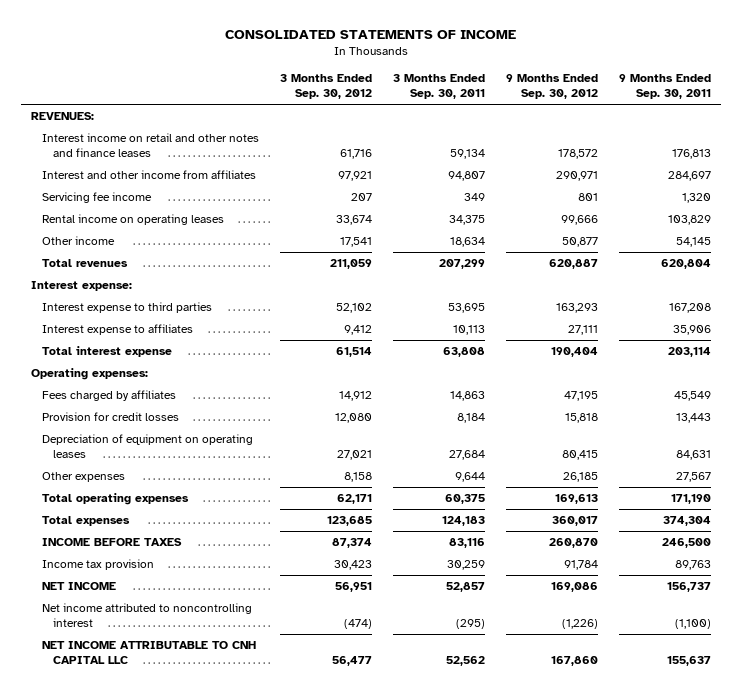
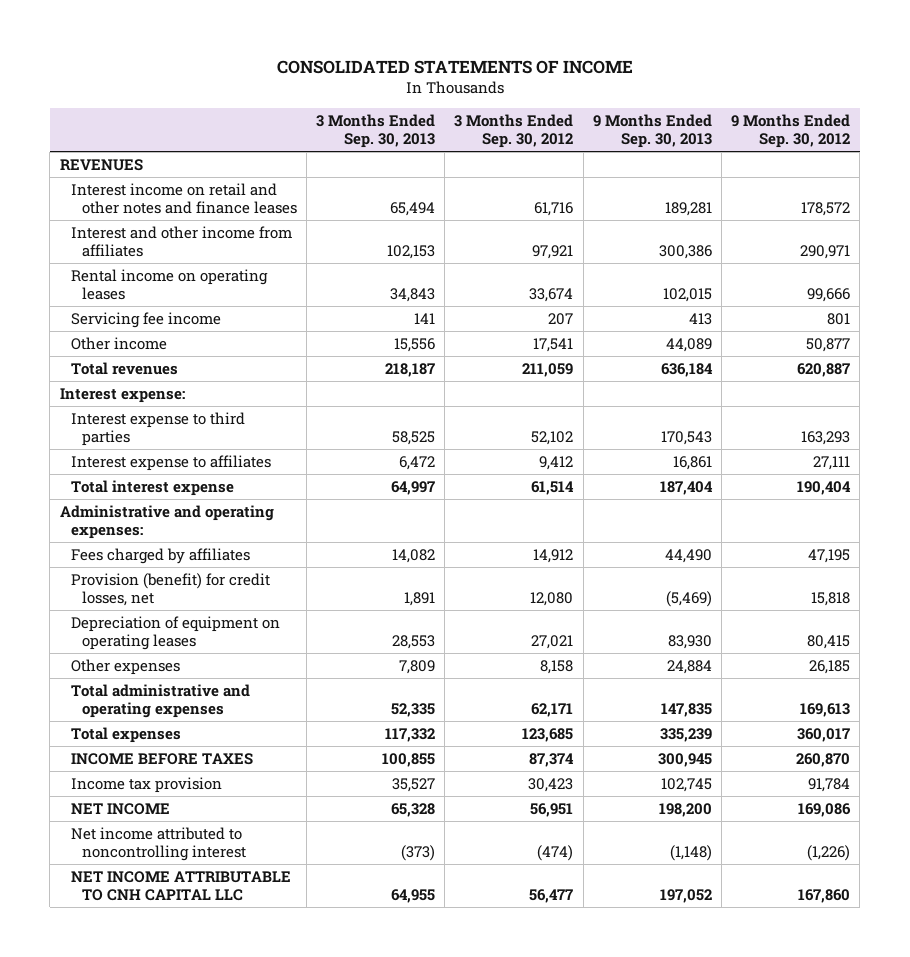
[392,74,485,99] 3 Months Ended Sep. 30, 2011 -> none
[618,74,711,99] 9 Months Ended Sep. 30, 2011 -> none
none -> [316,113,436,148] 3 Months Ended Sep. 30, 2013
none -> [592,113,712,148] 9 Months Ended Sep. 30, 2013
[31,112,95,121] REVENUES: -> [59,158,143,171] REVENUES
[42,192,153,204] Servicing fee income -> [70,311,221,328] Servicing fee income
[31,368,149,381] Operating expenses: -> [59,504,274,540] Administrative and operating expenses:
[42,412,180,422] Provision for credit losses -> [70,572,270,607] Provision (benefit) for credit losses, net
[42,493,190,506] Total operating expenses -> [70,683,250,719] Total administrative and operating expenses

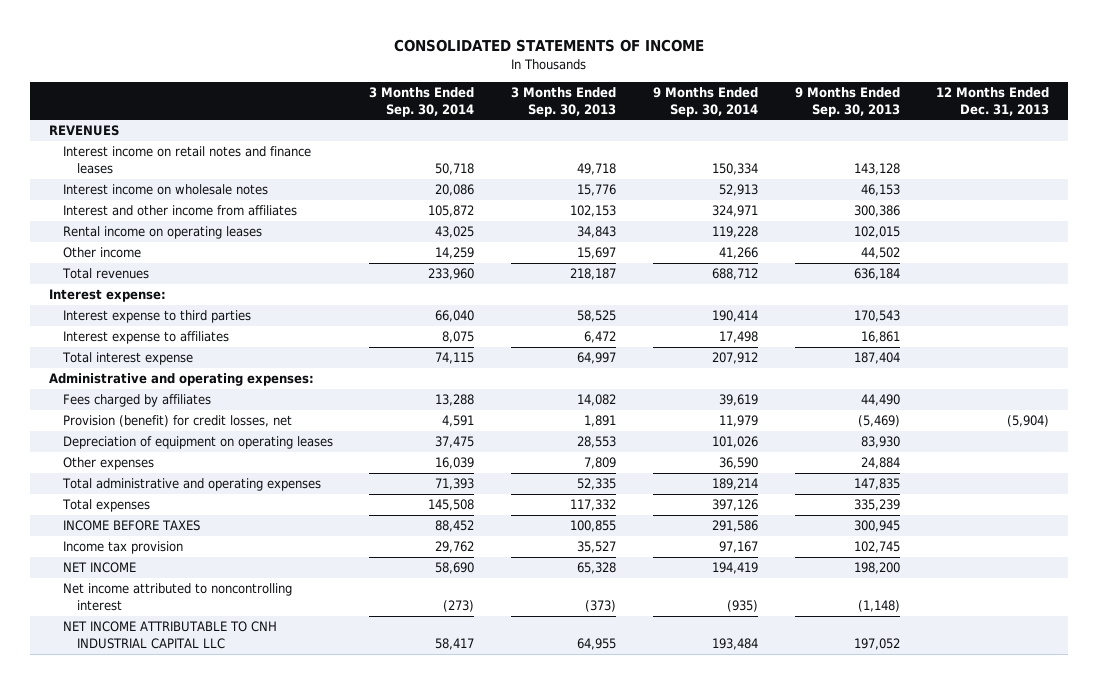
[454,113,574,148] 3 Months Ended Sep. 30, 2012 -> none
[731,113,851,148] 9 Months Ended Sep. 30, 2012 -> none
none -> [369,87,475,117] 3 Months Ended Sep. 30, 2014
none -> [652,87,758,117] 9 Months Ended Sep. 30, 2014
none -> [936,87,1050,116] 12 Months Ended Dec. 31, 2013
[70,182,297,215] Interest income on retail and other notes and finance leases -> [62,146,311,174] Interest income on retail notes and finance leases
[390,202,436,217] 65,494 -> [577,162,617,175] 49,718
[664,202,712,217] 189,281 -> [853,162,900,175] 143,128
none -> [62,184,268,196] Interest income on wholesale notes
[70,311,221,328] Servicing fee income -> none
[394,337,436,352] 15,556 -> [577,247,617,260] 15,697
[665,337,712,352] 44,089 -> [860,247,900,260] 44,502
[70,870,291,902] NET INCOME ATTRIBUTABLE TO CNH CAPITAL LLC -> [62,621,277,649] NET INCOME ATTRIBUTABLE TO CNH INDUSTRIAL CAPITAL LLC

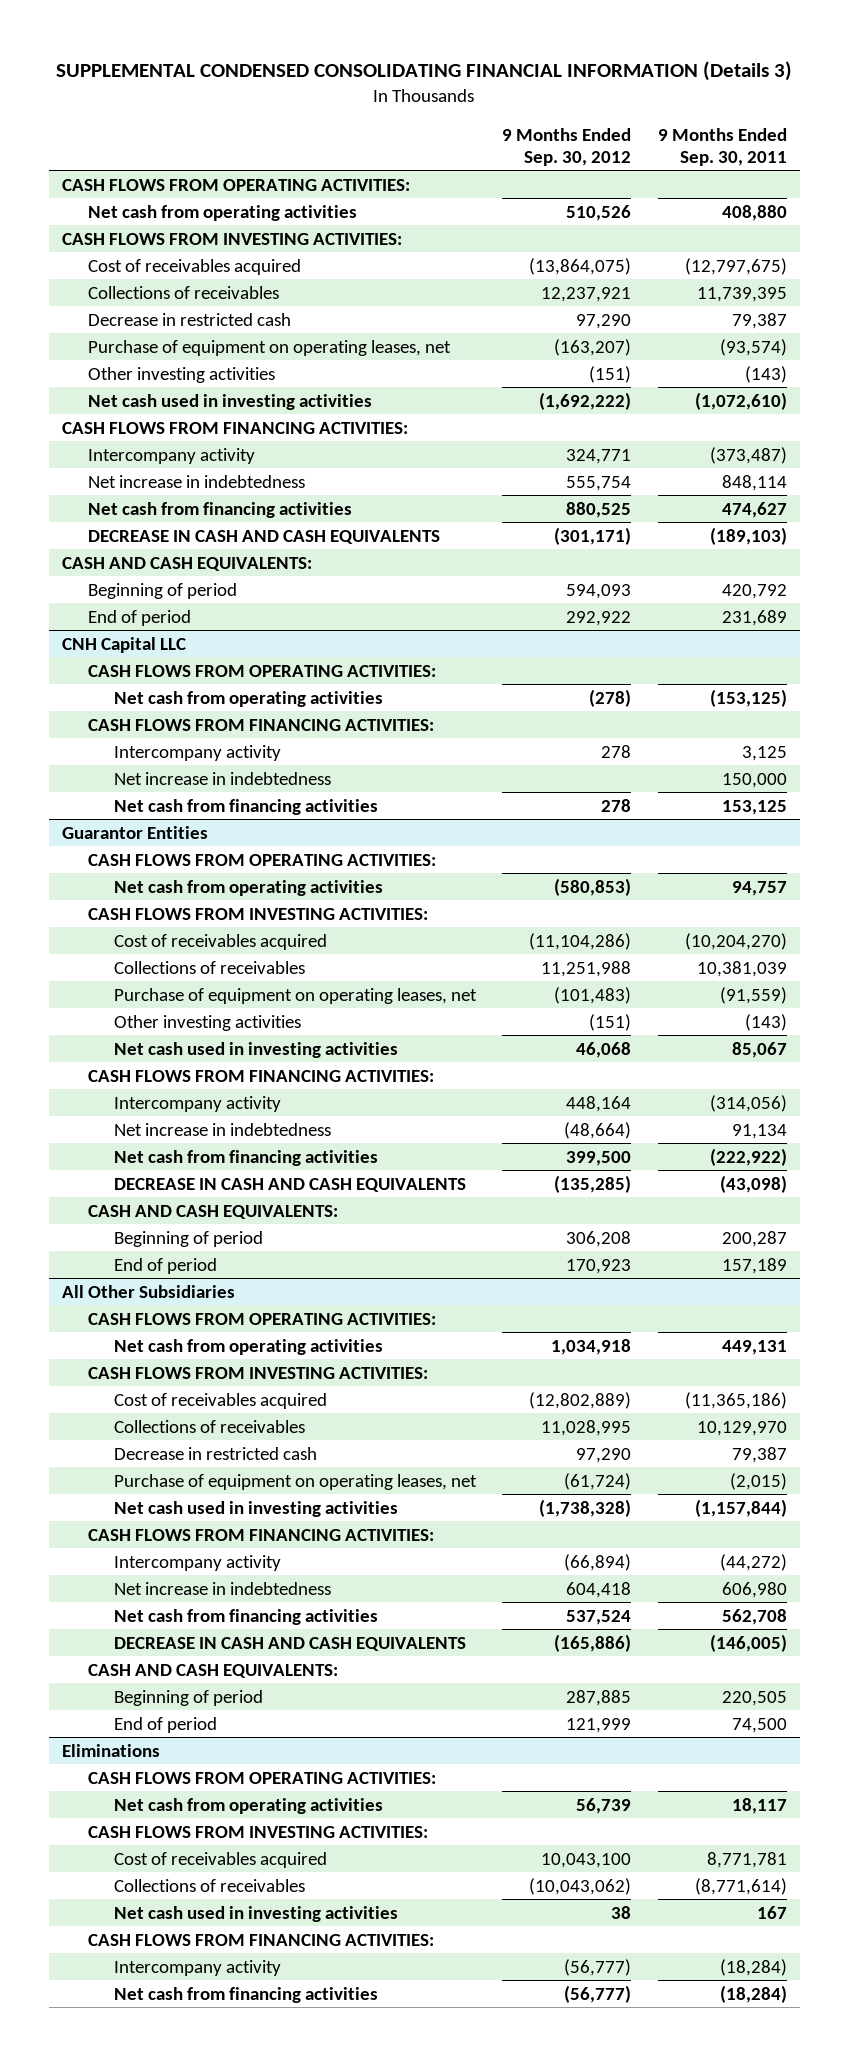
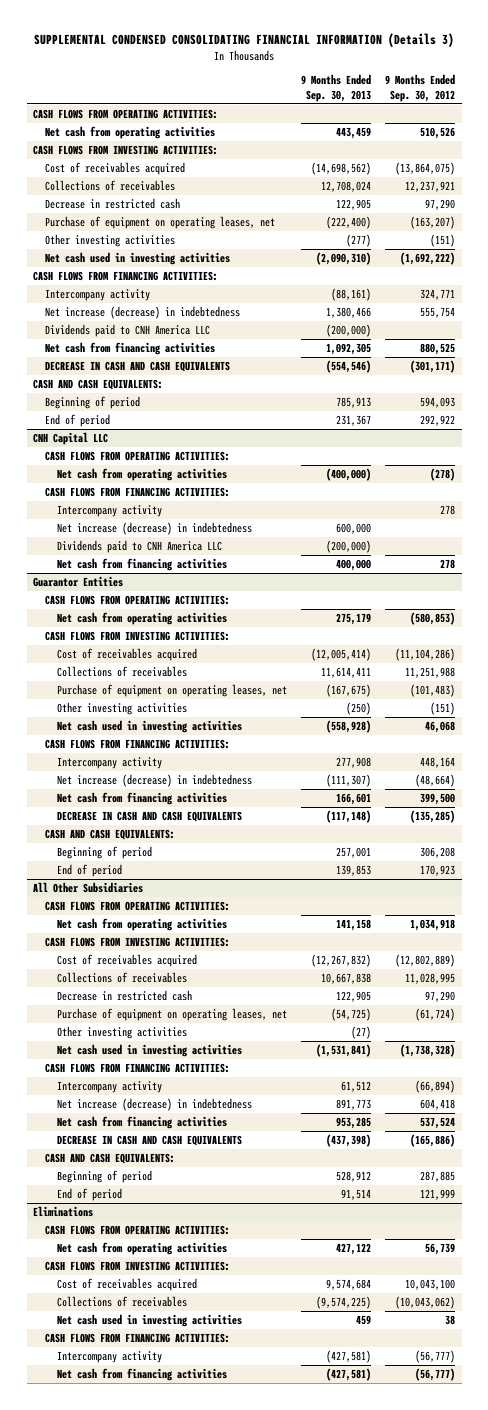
[657,127,787,166] 9 Months Ended Sep. 30, 2011 -> none
none -> [300,74,371,102] 9 Months Ended Sep. 30, 2013
[87,474,305,488] Net increase in indebtedness -> [45,305,241,319] Net increase (decrease) in indebtedness
none -> [45,323,211,337] Dividends paid to CNH America LLC
[113,771,331,785] Net increase in indebtedness -> [56,521,252,535] Net increase (decrease) in indebtedness
none -> [56,539,222,553] Dividends paid to CNH America LLC
[113,1122,331,1136] Net increase in indebtedness -> [56,773,252,787] Net increase (decrease) in indebtedness
none -> [56,1025,187,1039] Other investing activities
[113,1581,331,1595] Net increase in indebtedness -> [56,1097,252,1111] Net increase (decrease) in indebtedness

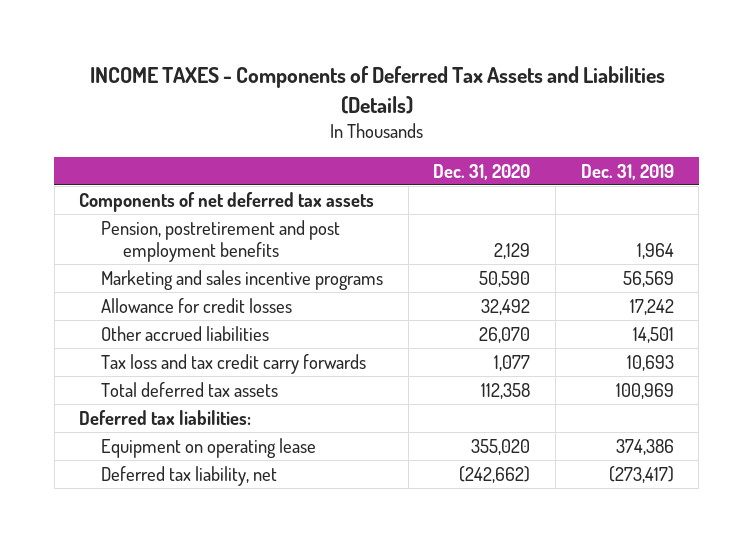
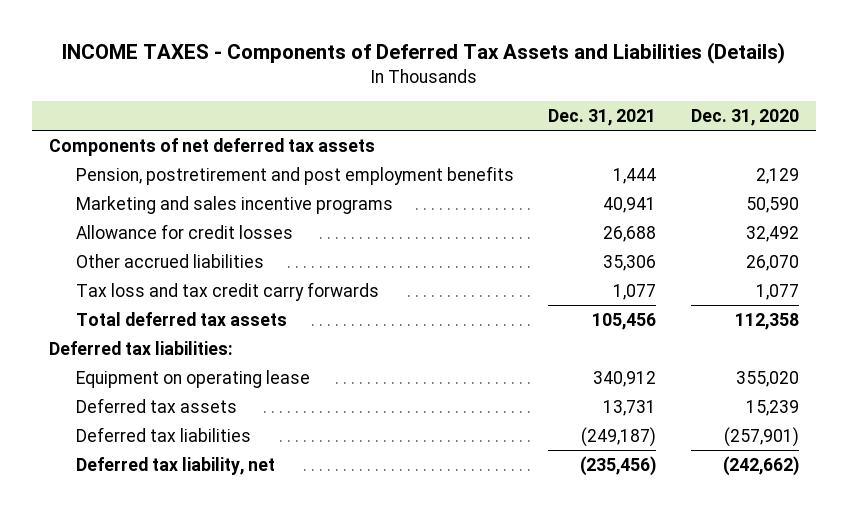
[580,163,674,180] Dec. 31, 2019 -> none
none -> [548,108,657,126] Dec. 31, 2021
none -> [75,397,237,413] Deferred tax assets
none -> [75,426,251,442] Deferred tax liabilities

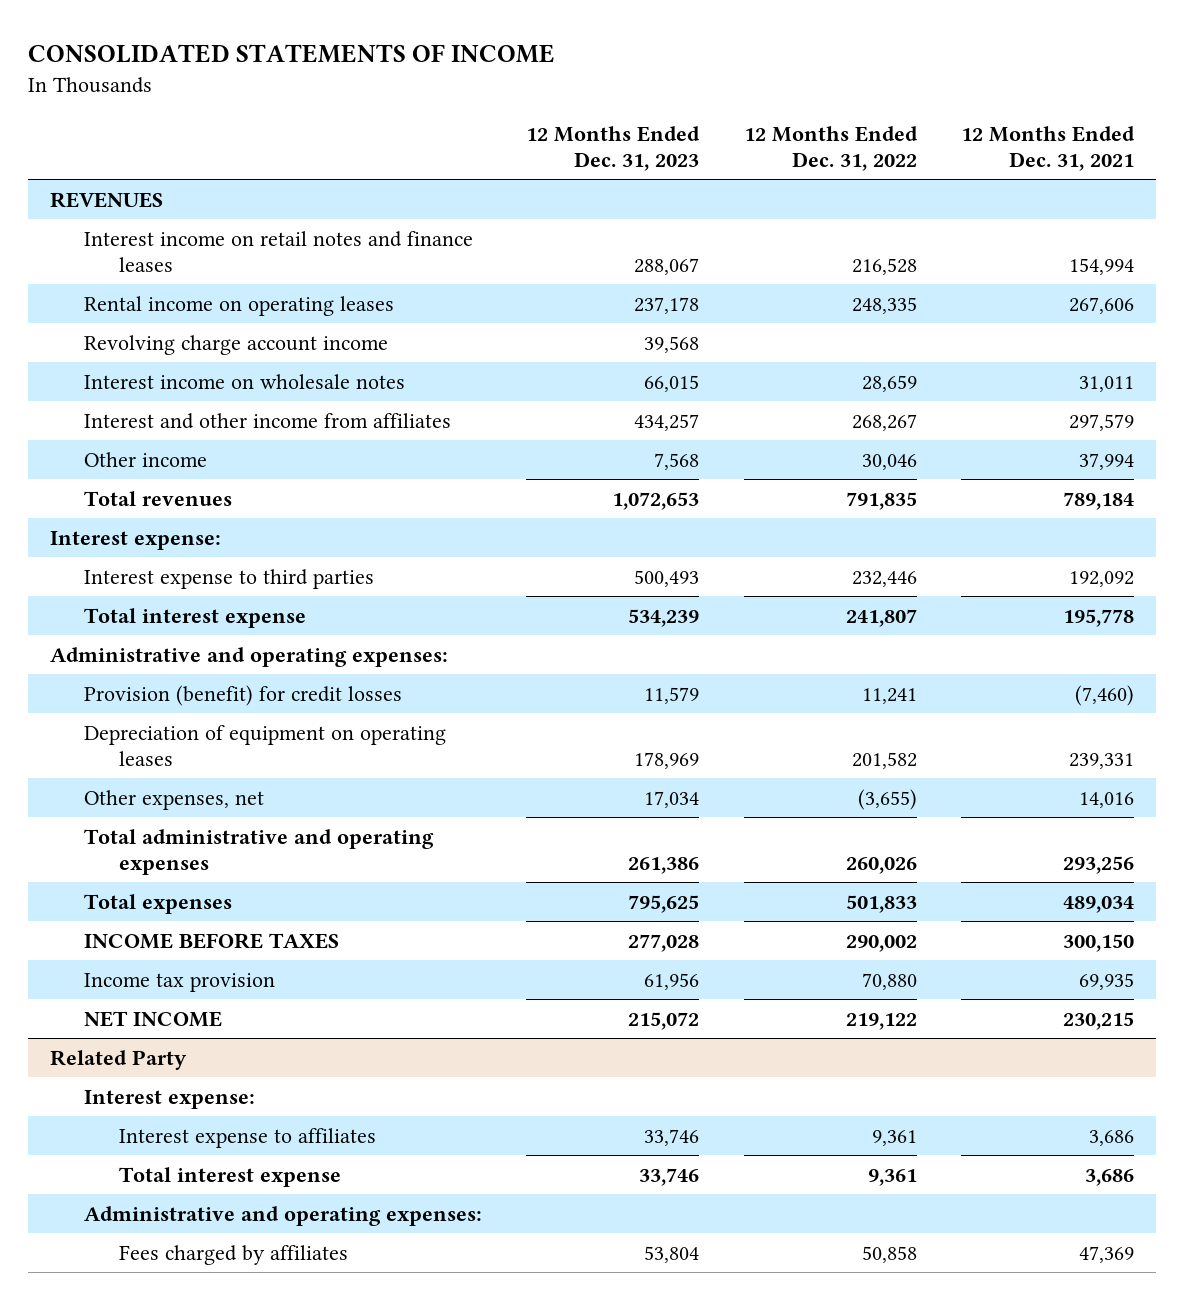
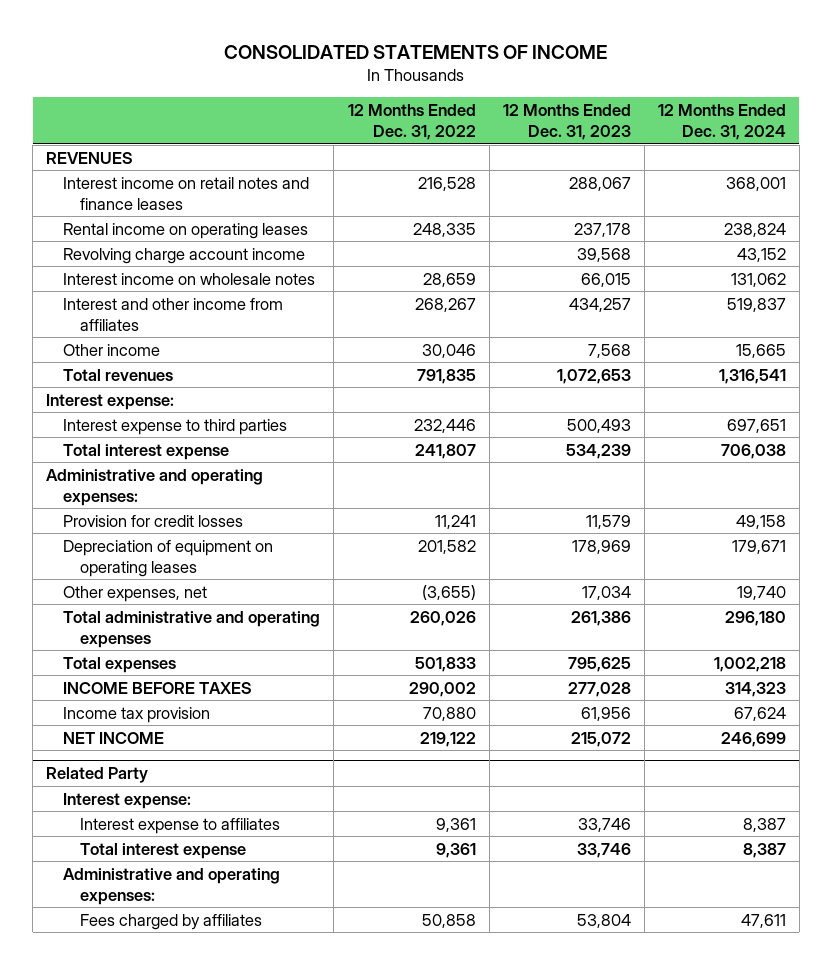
[960,125,1135,171] 12 Months Ended Dec. 31, 2021 -> none
none -> [657,103,786,140] 12 Months Ended Dec. 31, 2024
[84,684,403,706] Provision (benefit) for credit losses -> [63,514,244,527] Provision for credit losses

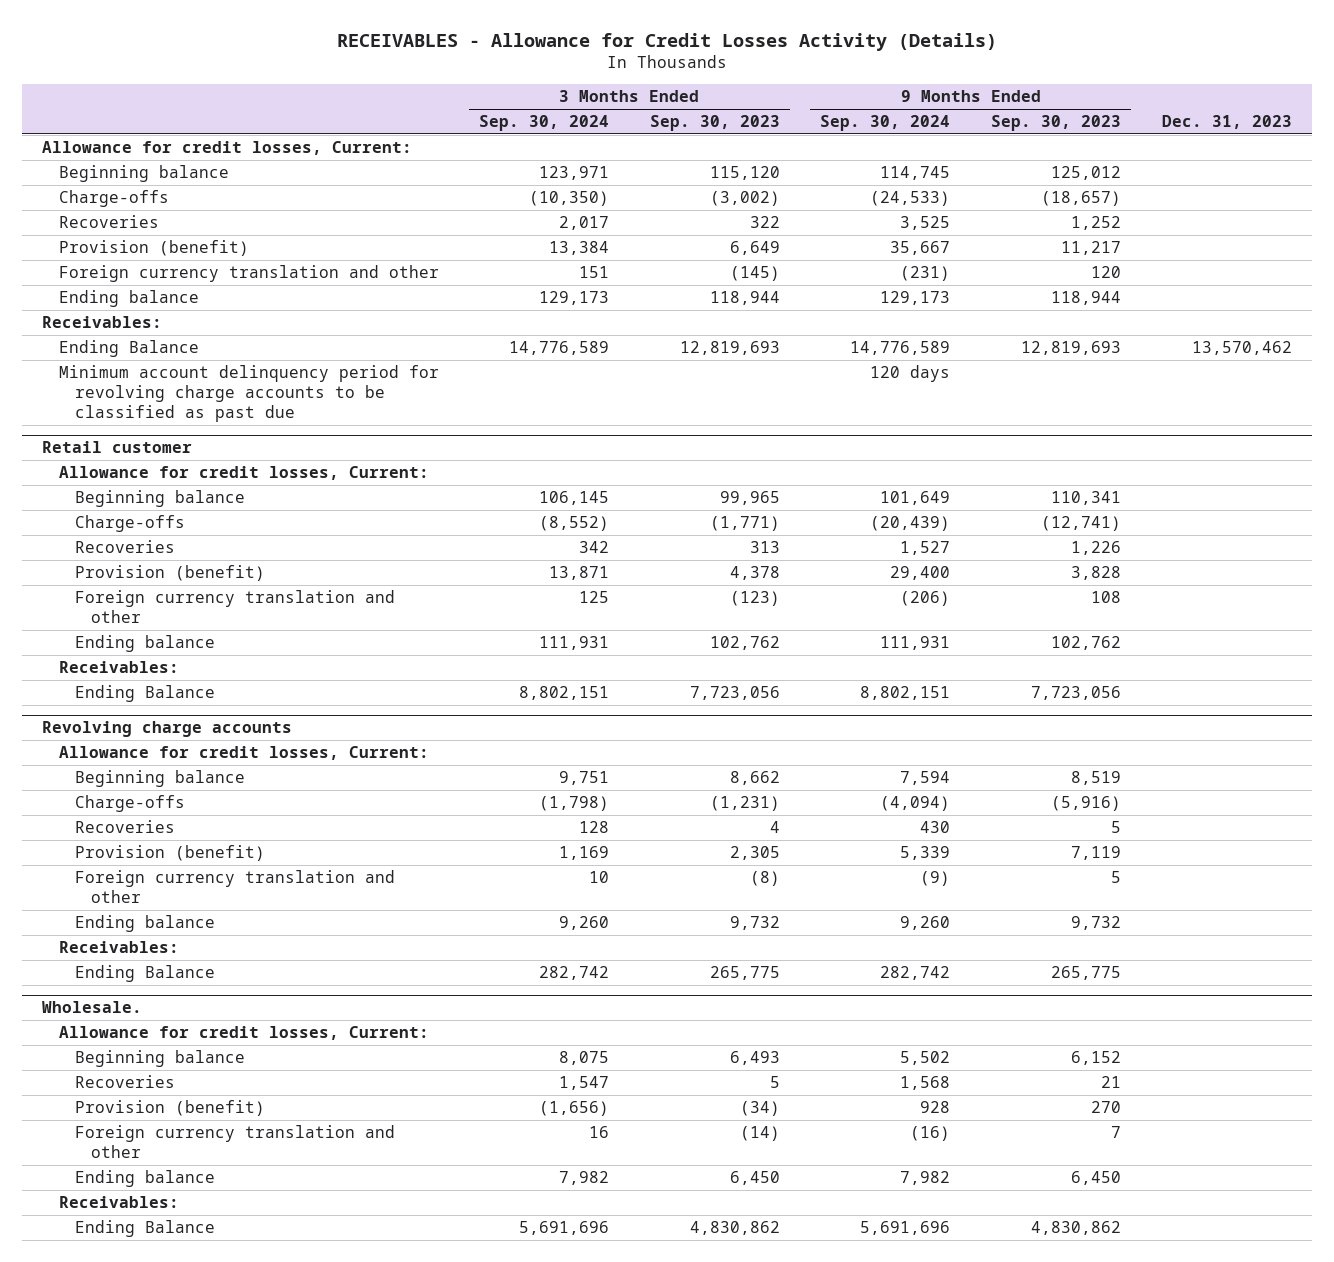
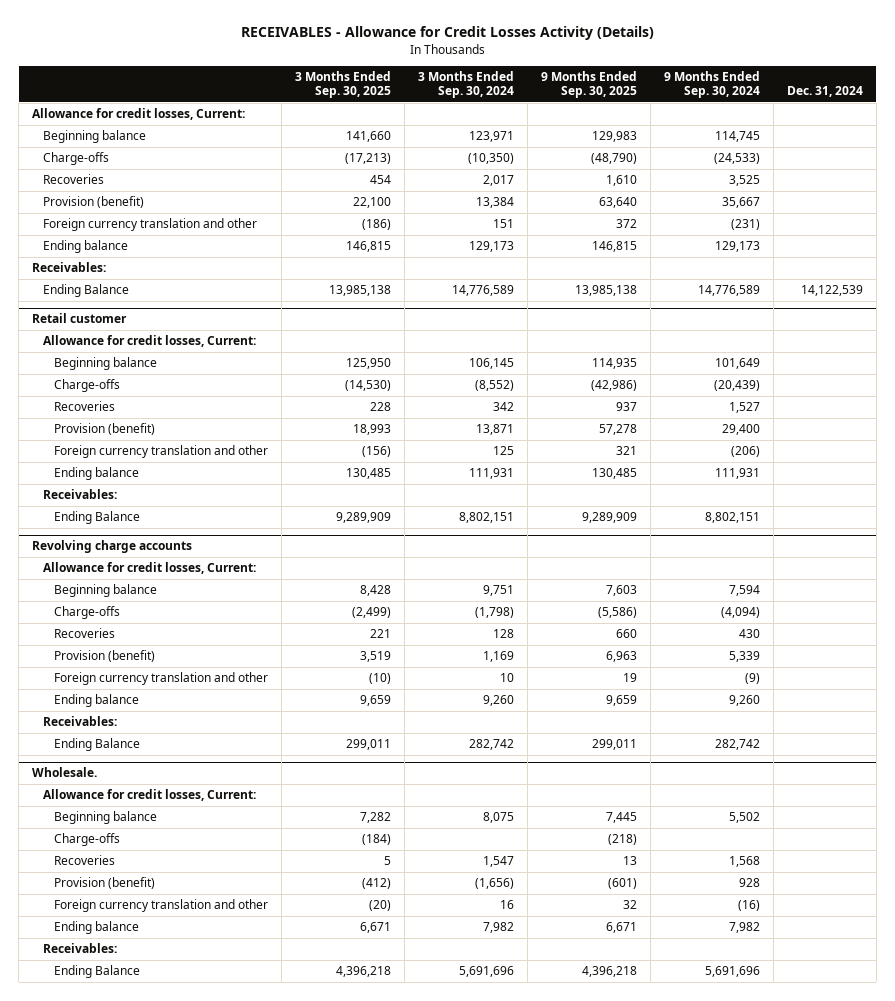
[649,115,780,132] Sep. 30, 2023 -> none
[990,115,1121,132] Sep. 30, 2023 -> none
[1161,115,1292,130] Dec. 31, 2023 -> none
none -> [294,70,391,99] 3 Months Ended Sep. 30, 2025
none -> [540,70,637,99] 9 Months Ended Sep. 30, 2025
none -> [786,86,863,98] Dec. 31, 2024
[58,365,439,423] Minimum account delinquency period for revolving charge accounts to be classified as past due -> none
none -> [53,833,120,847] Charge-offs

